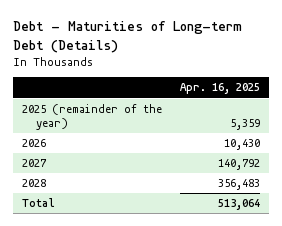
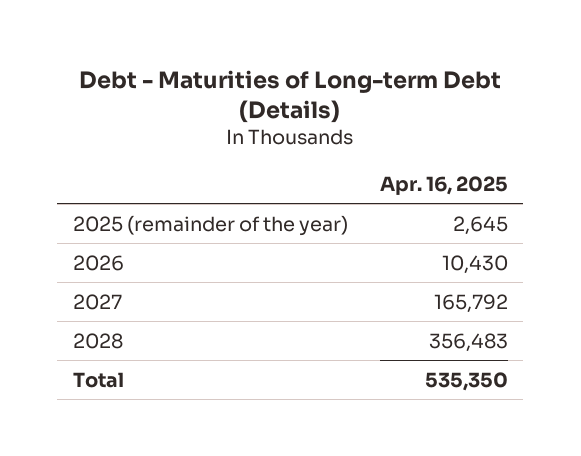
[229,118,260,130] 5,359 -> [452,215,508,235] 2,645
[217,159,260,171] 140,792 -> [433,293,508,313] 165,792
[217,199,260,211] 513,064 -> [424,371,508,391] 535,350

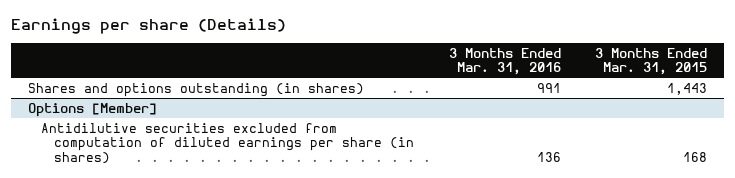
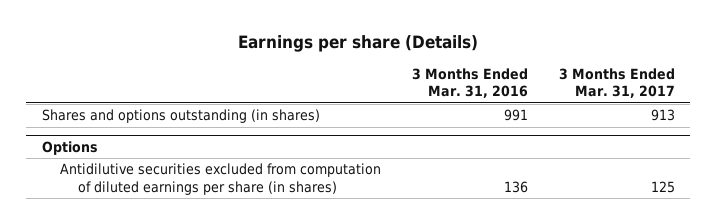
[594,47,707,76] 3 Months Ended Mar. 31, 2015 -> none
none -> [558,67,675,99] 3 Months Ended Mar. 31, 2017
[27,102,157,117] Options [Member] -> [41,141,98,156] Options

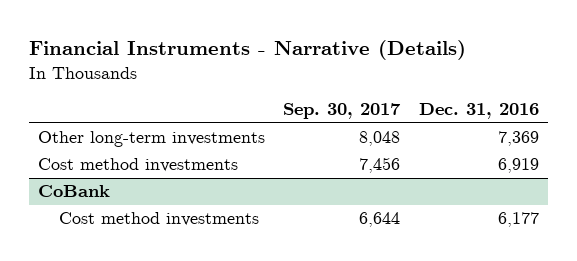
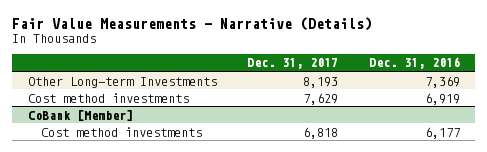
[28,40,466,61] Financial Instruments - Narrative (Details) -> [12,16,373,31] Fair Value Measurements - Narrative (Details)
[283,103,402,120] Sep. 30, 2017 -> none
none -> [247,58,339,70] Dec. 31, 2017
[37,131,265,148] Other long-term investments -> [27,76,217,88] Other Long-term Investments
[37,185,110,198] CoBank -> [27,109,133,121] CoBank [Member]

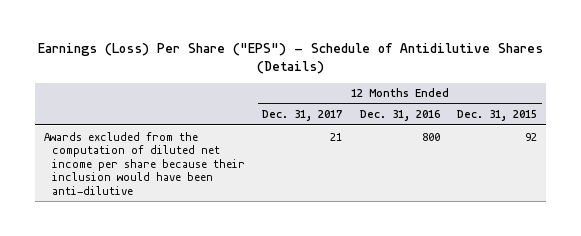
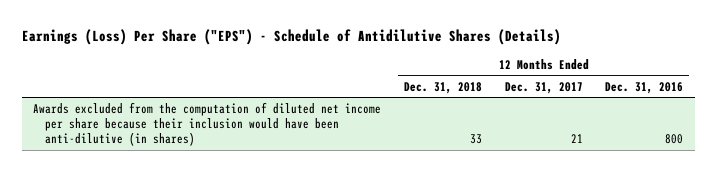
[457,110,538,122] Dec. 31, 2015 -> none
none -> [403,81,482,94] Dec. 31, 2018
[43,131,245,195] Awards excluded from the computation of diluted net income per share because their inclusion would have been anti-dilutive -> [33,102,382,147] Awards excluded from the computation of diluted net income per share because their inclusion would have been anti-dilutive (in shares)

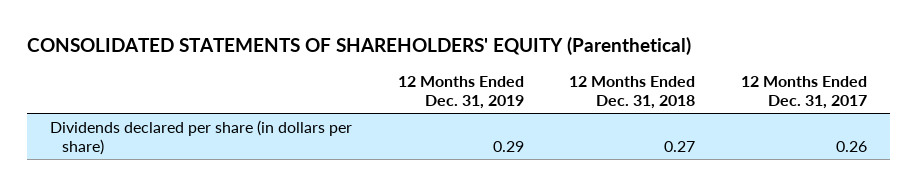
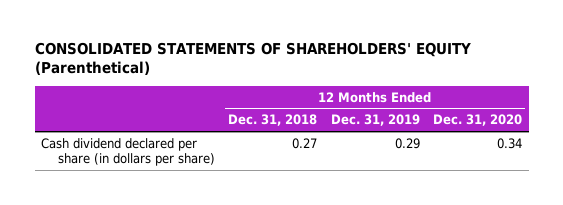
[740,75,867,109] 12 Months Ended Dec. 31, 2017 -> none
none -> [432,114,522,127] Dec. 31, 2020
[49,119,352,155] Dividends declared per share (in dollars per share) -> [41,137,216,167] Cash dividend declared per share (in dollars per share)

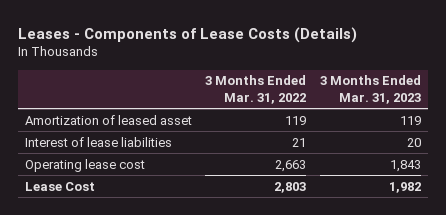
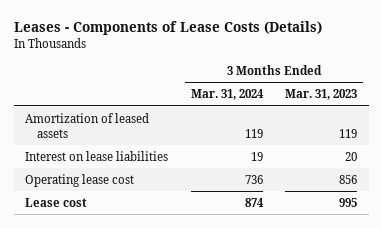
[205,75,307,105] 3 Months Ended Mar. 31, 2022 -> none
none -> [190,89,264,101] Mar. 31, 2024
[24,114,192,125] Amortization of leased asset -> [25,112,150,138] Amortization of leased assets
[24,136,172,147] Interest of lease liabilities -> [25,150,169,161] Interest on lease liabilities
[390,159,422,172] 1,843 -> [339,174,358,184] 856
[24,181,95,191] Lease Cost -> [25,197,88,207] Lease cost
[389,181,422,193] 1,982 -> [339,197,358,207] 995

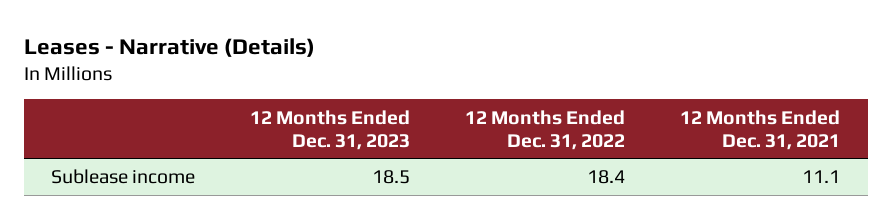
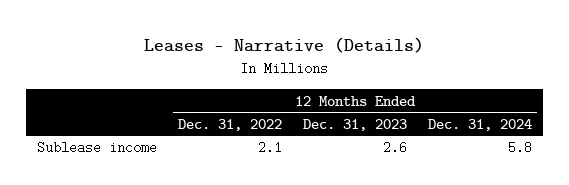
[680,109,841,150] 12 Months Ended Dec. 31, 2021 -> none
none -> [428,118,533,131] Dec. 31, 2024
[372,170,411,185] 18.5 -> [382,141,407,155] 2.6
[587,170,626,185] 18.4 -> [257,141,282,155] 2.1

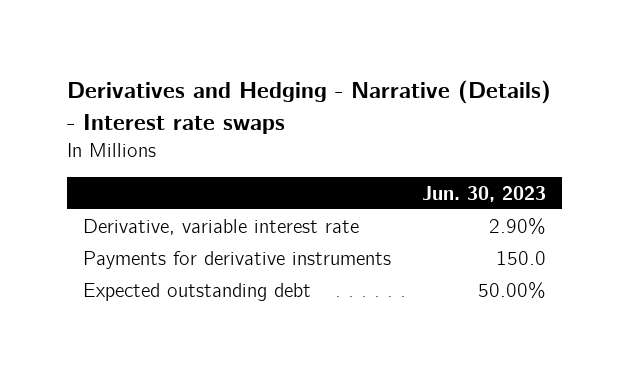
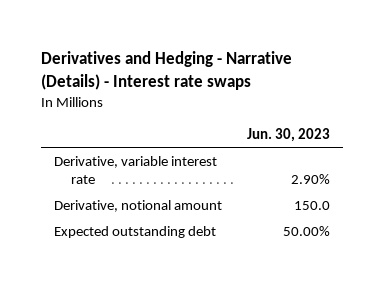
[82,250,391,269] Payments for derivative instruments -> [53,199,222,212] Derivative, notional amount

